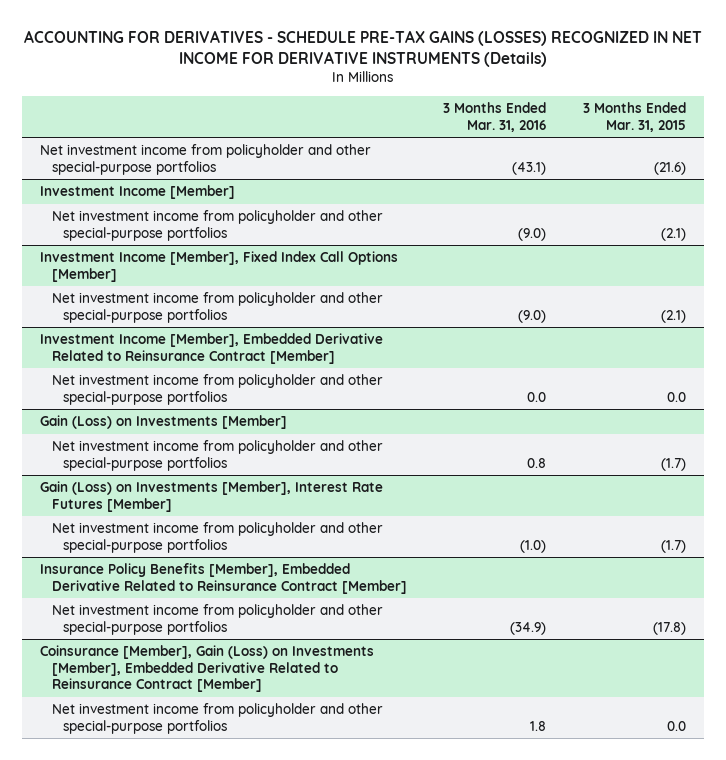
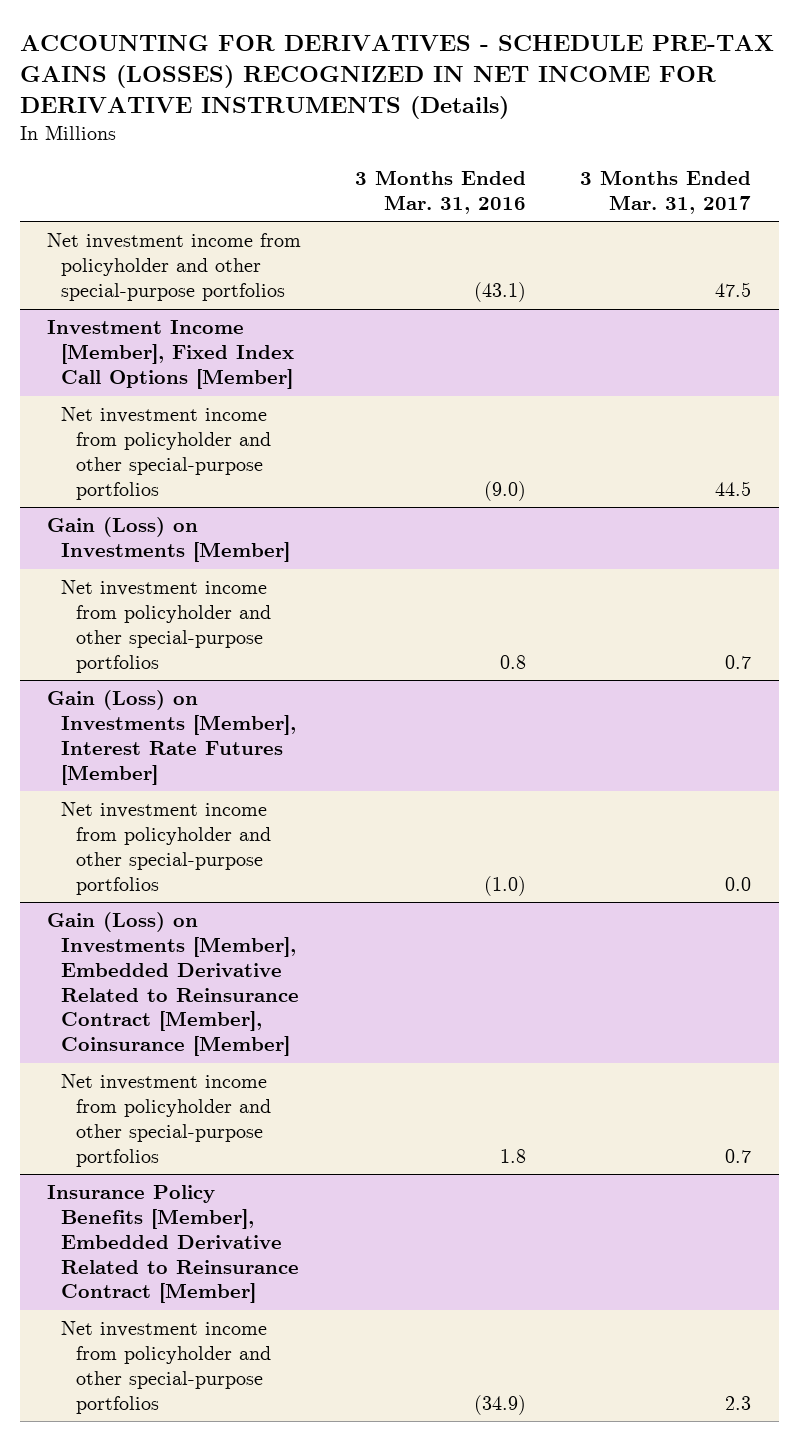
[582,102,686,132] 3 Months Ended Mar. 31, 2015 -> none
none -> [580,170,752,214] 3 Months Ended Mar. 31, 2017
[40,185,236,200] Investment Income [Member] -> none
[51,210,383,241] Net investment income from policyholder and other special-purpose portfolios -> none
[40,333,384,364] Investment Income [Member], Embedded Derivative Related to Reinsurance Contract [Member] -> none
[51,374,383,405] Net investment income from policyholder and other special-purpose portfolios -> none
none -> [46,912,300,1057] Gain (Loss) on Investments [Member], Embedded Derivative Related to Reinsurance Contract [Member], Coinsurance [Member]
none -> [61,1074,271,1167] Net investment income from policyholder and other special-purpose portfolios
[40,645,375,693] Coinsurance [Member], Gain (Loss) on Investments [Member], Embedded Derivative Related to Reinsurance Contract [Member] -> none
[51,703,383,734] Net investment income from policyholder and other special-purpose portfolios -> none

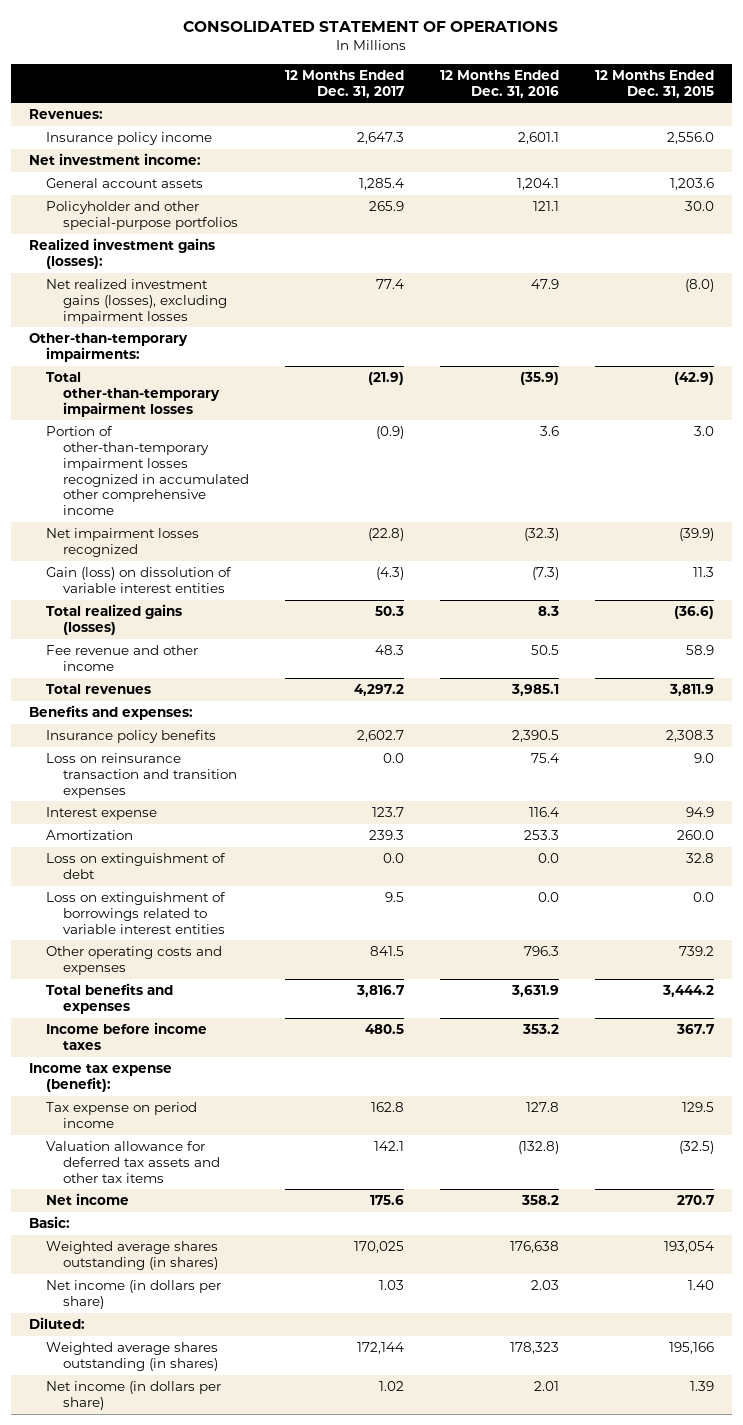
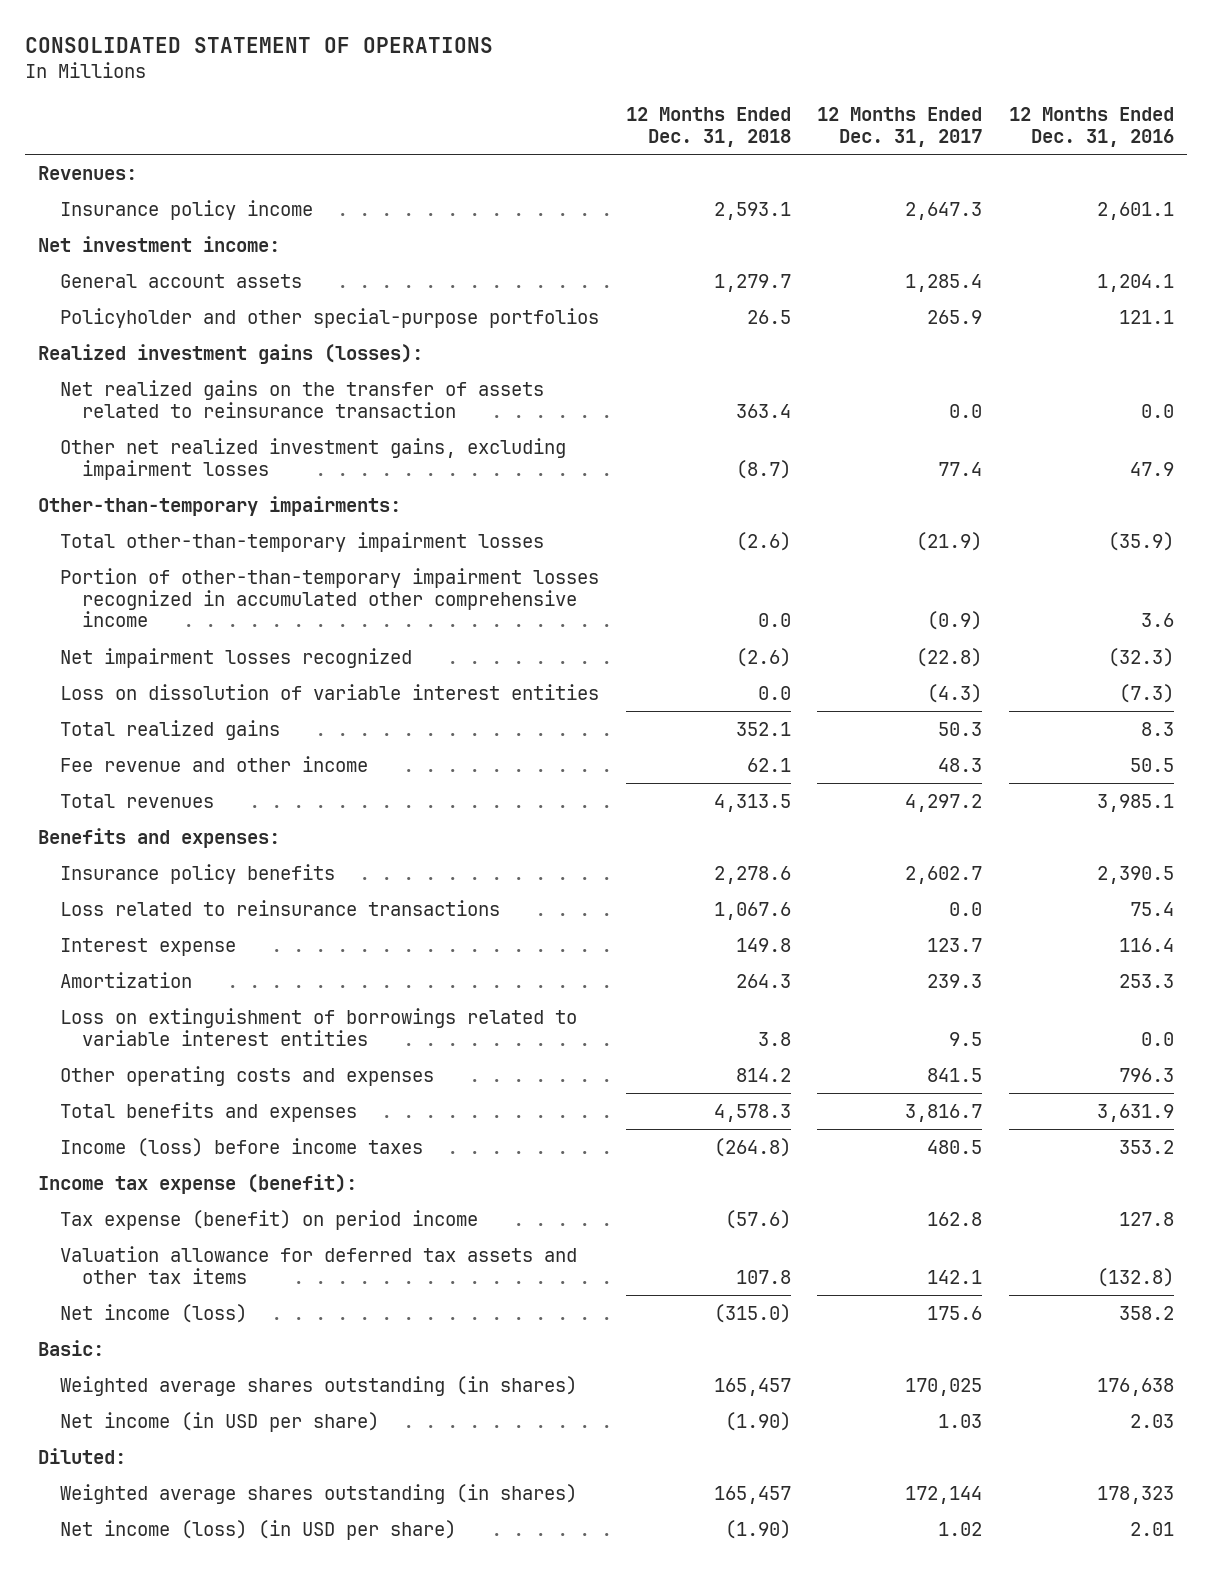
[594,69,714,98] 12 Months Ended Dec. 31, 2015 -> none
none -> [625,107,791,148] 12 Months Ended Dec. 31, 2018
none -> [59,379,544,418] Net realized gains on the transfer of assets related to reinsurance transaction
[46,279,228,324] Net realized investment gains (losses), excluding impairment losses -> [59,437,566,480] Other net realized investment gains, excluding impairment losses
[46,567,233,593] Gain (loss) on dissolution of variable interest entities -> [59,683,599,700] Loss on dissolution of variable interest entities
[46,604,183,635] Total realized gains (losses) -> [59,719,280,740] Total realized gains
[46,753,238,798] Loss on reinsurance transaction and transition expenses -> [59,899,500,916] Loss related to reinsurance transactions
[46,853,227,879] Loss on extinguishment of debt -> none
[46,1022,208,1050] Income before income taxes -> [59,1137,423,1157] Income (loss) before income taxes
[46,1102,198,1128] Tax expense on period income -> [59,1209,478,1230] Tax expense (benefit) on period income
[46,1193,130,1206] Net income -> [59,1303,247,1323] Net income (loss)
[46,1280,222,1309] Net income (in dollars per share) -> [59,1411,379,1432] Net income (in USD per share)
[46,1381,222,1410] Net income (in dollars per share) -> [59,1519,456,1540] Net income (loss) (in USD per share)

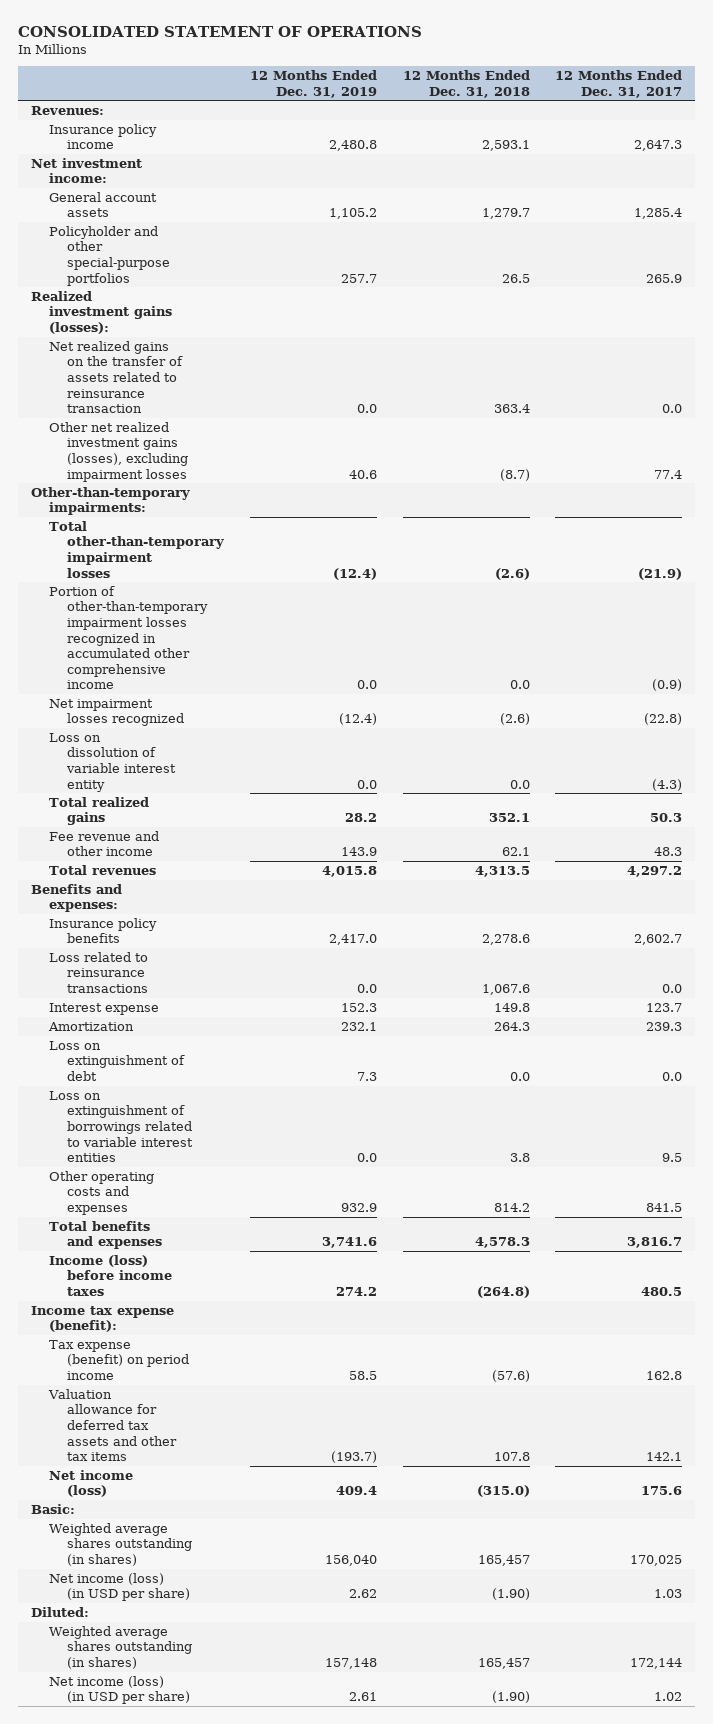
[1009,107,1175,148] 12 Months Ended Dec. 31, 2016 -> none
none -> [249,70,377,98] 12 Months Ended Dec. 31, 2019
[59,437,566,480] Other net realized investment gains, excluding impairment losses -> [48,421,189,482] Other net realized investment gains (losses), excluding impairment losses
[59,683,599,700] Loss on dissolution of variable interest entities -> [48,732,177,792] Loss on dissolution of variable interest entity
none -> [48,1040,186,1081] Loss on extinguishment of debt
[59,1411,379,1432] Net income (in USD per share) -> [48,1572,191,1602] Net income (loss) (in USD per share)

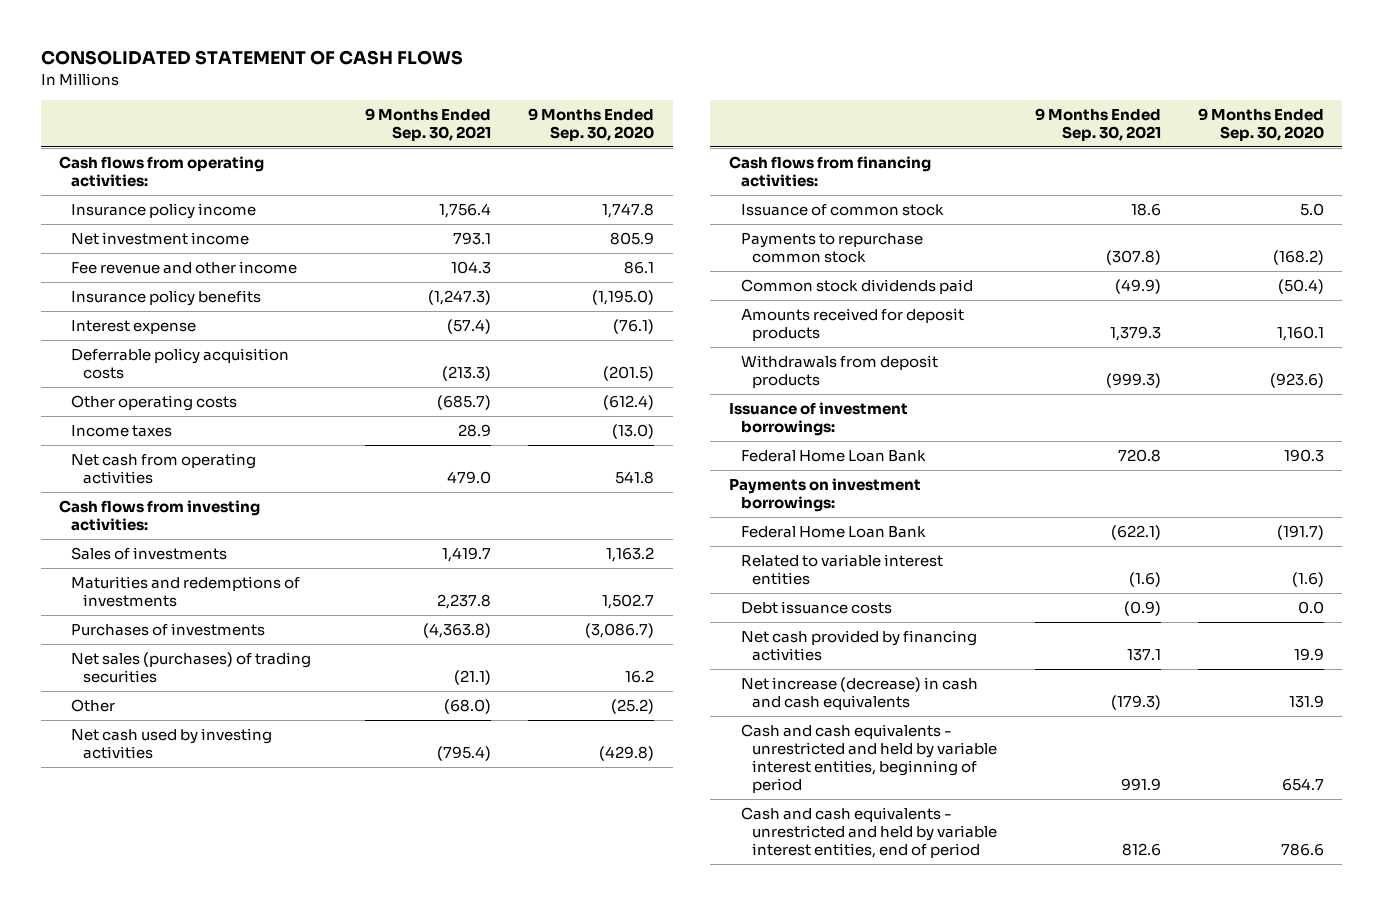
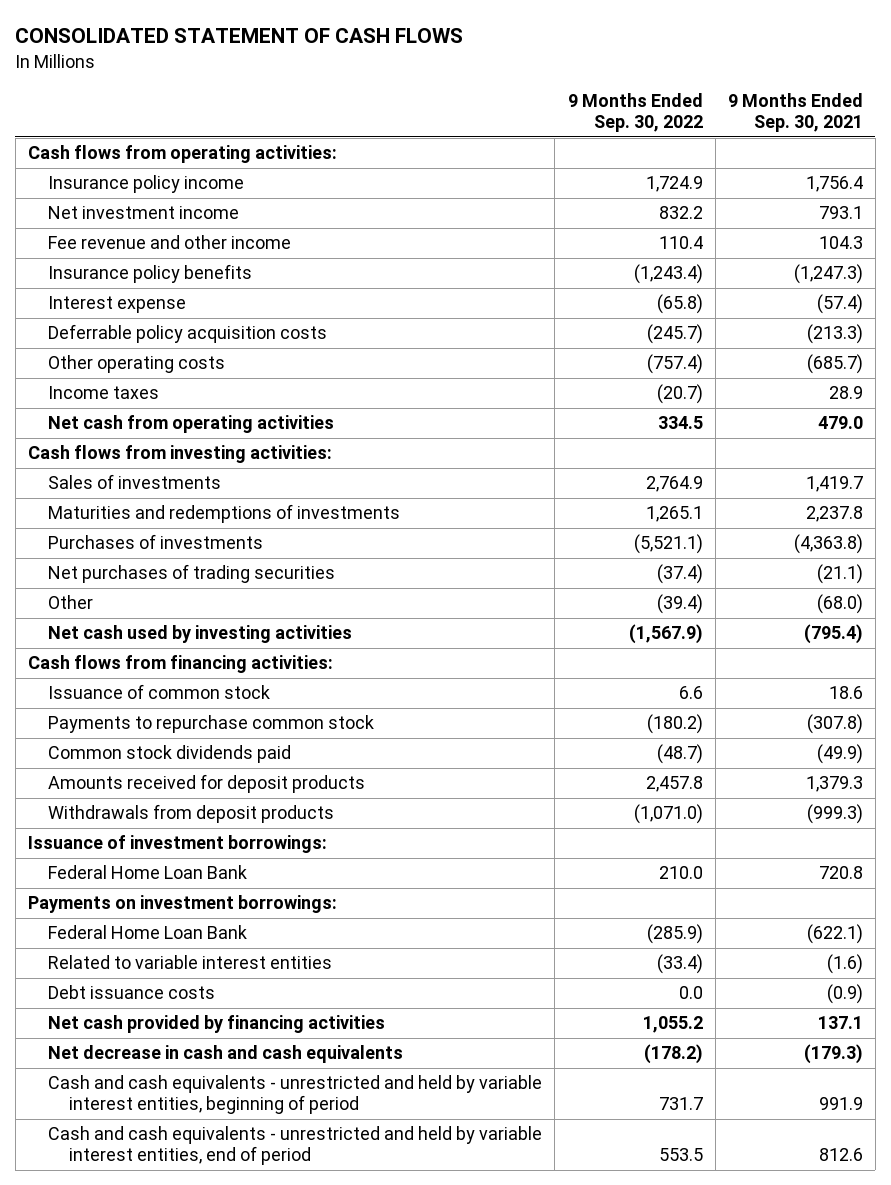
[528,107,655,141] 9 Months Ended Sep. 30, 2020 -> none
none -> [567,93,703,133] 9 Months Ended Sep. 30, 2022
[71,651,312,684] Net sales (purchases) of trading securities -> [48,564,336,584] Net purchases of trading securities
[740,676,978,711] Net increase (decrease) in cash and cash equivalents -> [48,1045,404,1064] Net decrease in cash and cash equivalents

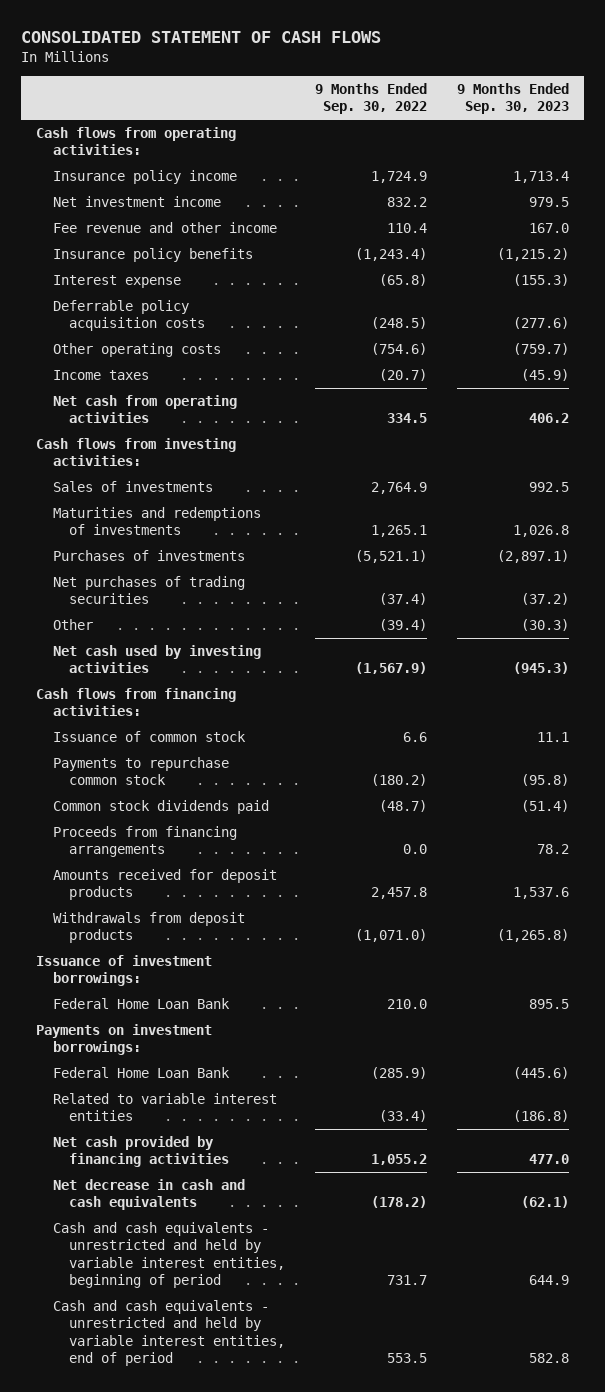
[727,93,863,133] 9 Months Ended Sep. 30, 2021 -> none
none -> [457,82,570,115] 9 Months Ended Sep. 30, 2023
[646,324,703,345] (245.7) -> [371,317,428,330] (248.5)
[646,354,703,375] (757.4) -> [371,342,428,355] (754.6)
none -> [52,825,237,858] Proceeds from financing arrangements
[48,985,216,1000] Debt issuance costs -> none

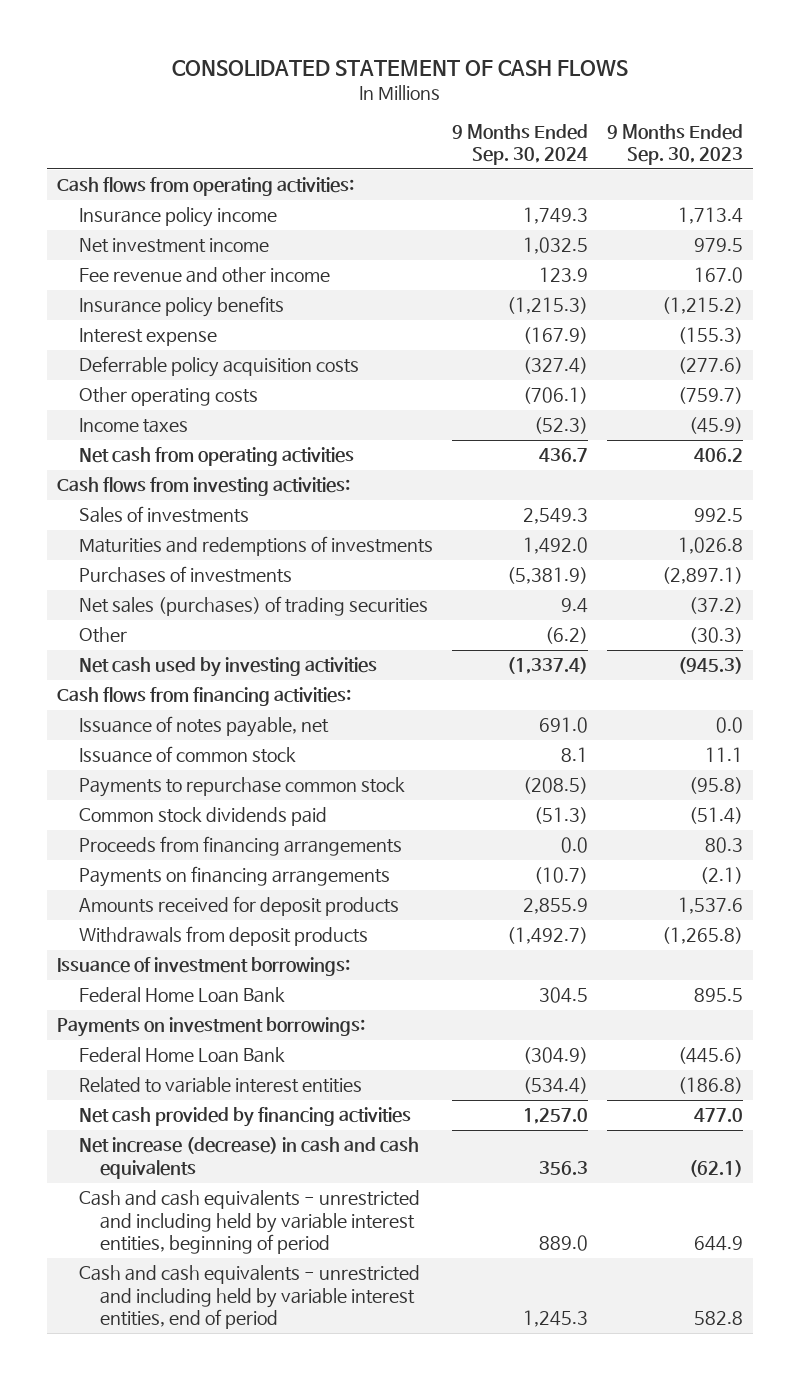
[315,82,428,115] 9 Months Ended Sep. 30, 2022 -> none
none -> [451,123,588,165] 9 Months Ended Sep. 30, 2024
[52,575,245,605] Net purchases of trading securities -> [78,596,428,617] Net sales (purchases) of trading securities
none -> [78,716,329,738] Issuance of notes payable, net
[537,844,570,855] 78.2 -> [705,837,744,854] 80.3
none -> [78,866,390,888] Payments on financing arrangements
[52,1178,245,1211] Net decrease in cash and cash equivalents -> [78,1137,419,1179] Net increase (decrease) in cash and cash equivalents
[52,1221,286,1289] Cash and cash equivalents - unrestricted and held by variable interest entities, beginning of period -> [78,1190,420,1255] Cash and cash equivalents - unrestricted and including held by variable interest entities, beginning of period
[52,1299,286,1367] Cash and cash equivalents - unrestricted and held by variable interest entities, end of period -> [78,1265,420,1330] Cash and cash equivalents - unrestricted and including held by variable interest entities, end of period

